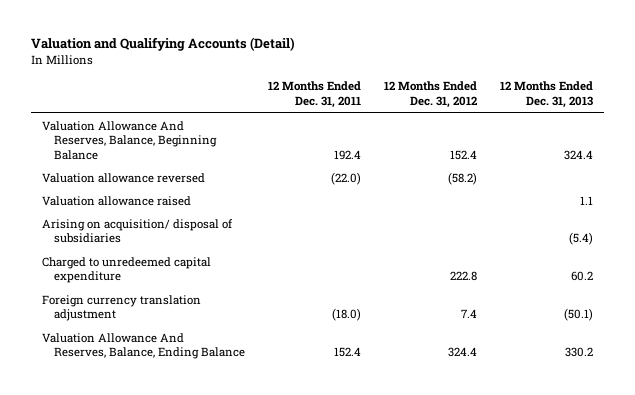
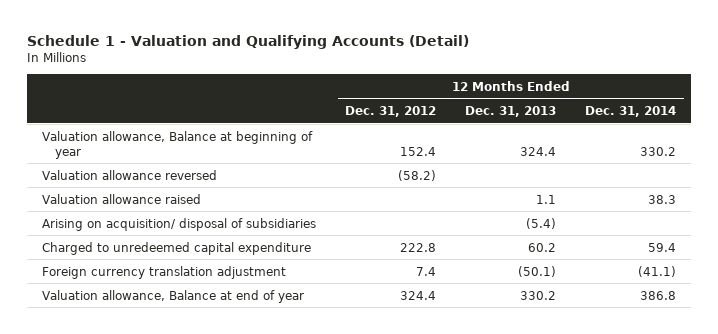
[30,37,295,52] Valuation and Qualifying Accounts (Detail) -> [27,34,470,49] Schedule 1 - Valuation and Qualifying Accounts (Detail)
[267,81,361,109] 12 Months Ended Dec. 31, 2011 -> none
none -> [585,105,677,117] Dec. 31, 2014
[42,120,217,160] Valuation Allowance And Reserves, Balance, Beginning Balance -> [41,130,313,159] Valuation allowance, Balance at beginning of year
[42,332,245,360] Valuation Allowance And Reserves, Balance, Ending Balance -> [41,289,304,303] Valuation allowance, Balance at end of year

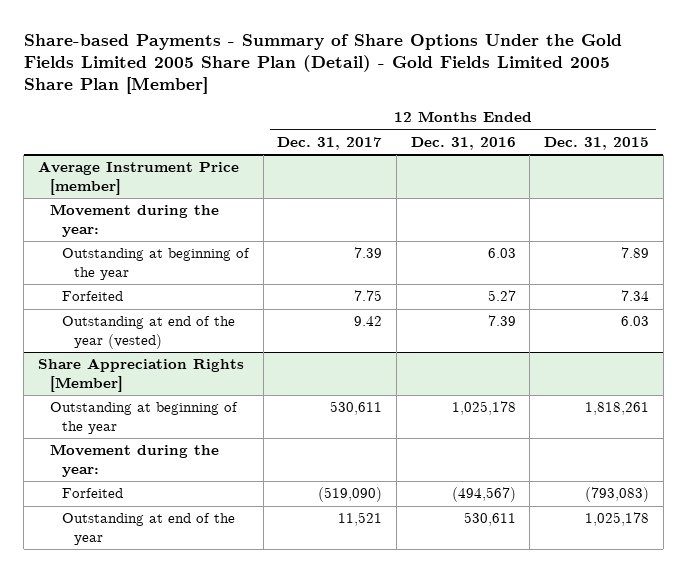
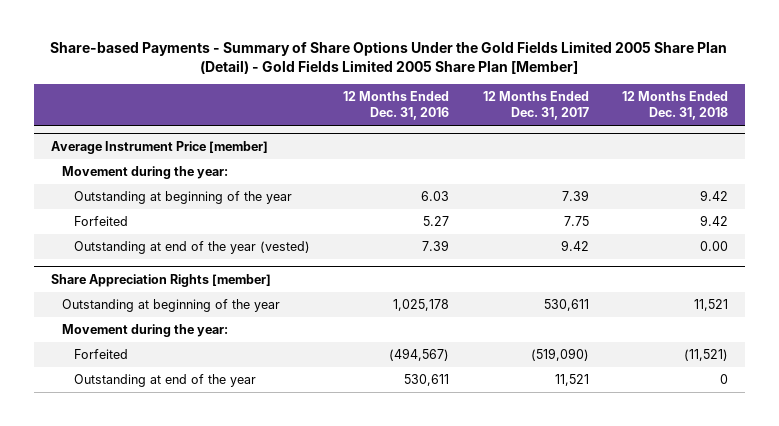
[544,136,650,150] Dec. 31, 2015 -> none
none -> [622,91,729,120] 12 Months Ended Dec. 31, 2018
[37,358,244,392] Share Appreciation Rights [Member] -> [50,273,271,287] Share Appreciation Rights [member]

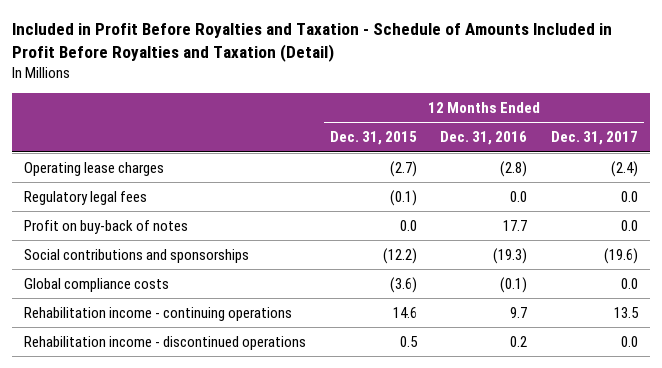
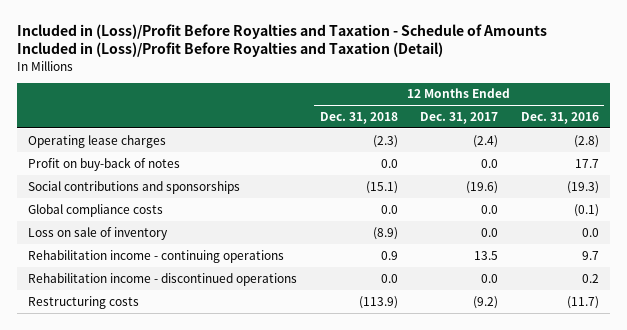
[12,23,613,63] Included in Profit Before Royalties and Taxation - Schedule of Amounts Included in Profit Before Royalties and Taxation (Detail) -> [17,23,548,58] Included in (Loss)/Profit Before Royalties and Taxation - Schedule of Amounts Included in (Loss)/Profit Before Royalties and Taxation (Detail)
[329,131,417,146] Dec. 31, 2015 -> none
none -> [319,111,398,124] Dec. 31, 2018
[23,190,147,205] Regulatory legal fees -> none
none -> [28,226,169,240] Loss on sale of inventory
none -> [28,295,140,309] Restructuring costs

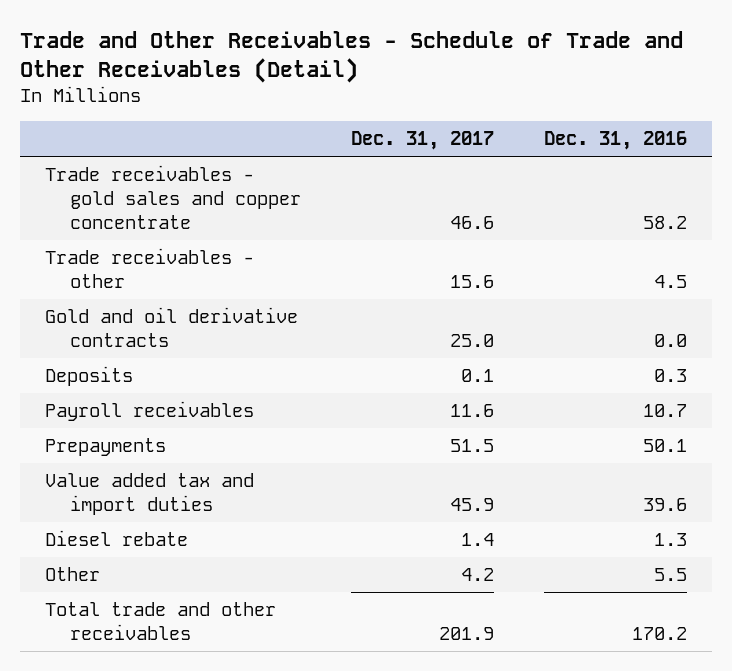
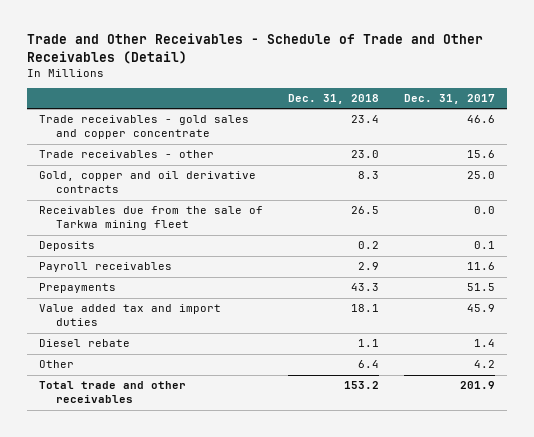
[544,131,688,151] Dec. 31, 2016 -> none
none -> [288,94,380,105] Dec. 31, 2018
[44,307,298,348] Gold and oil derivative contracts -> [39,171,257,194] Gold, copper and oil derivative contracts
none -> [39,206,264,231] Receivables due from the sale of Tarkwa mining fleet

